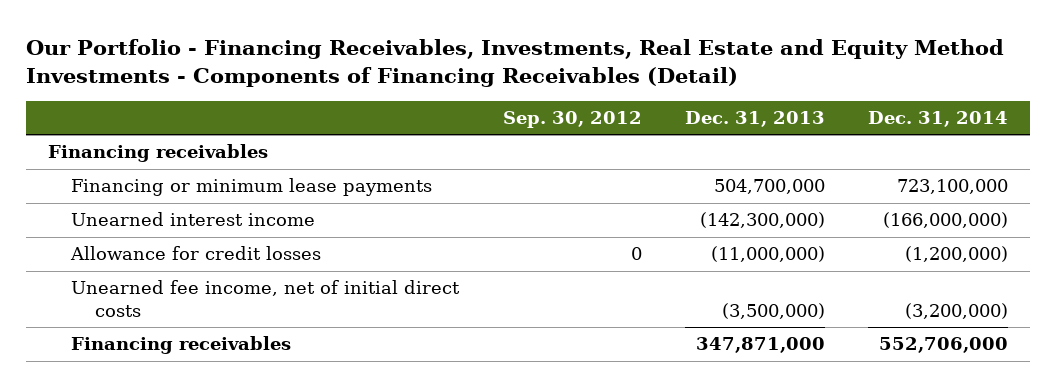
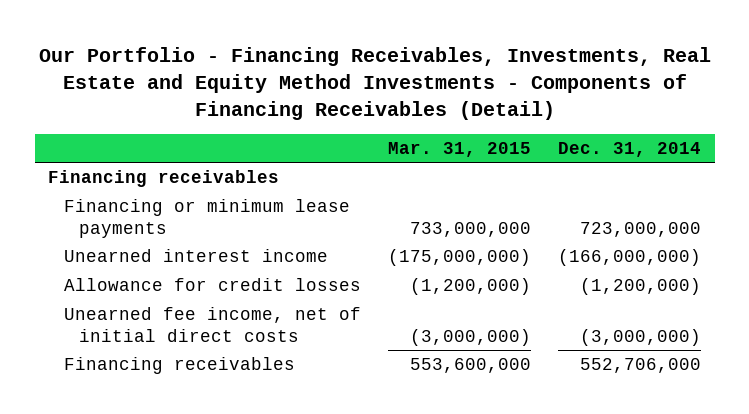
[502,111,642,129] Sep. 30, 2012 -> none
[684,111,825,128] Dec. 31, 2013 -> none
none -> [387,141,531,157] Mar. 31, 2015
[897,179,1009,195] 723,100,000 -> [580,221,702,237] 723,000,000
[905,303,1009,320] (3,200,000) -> [580,328,702,346] (3,000,000)

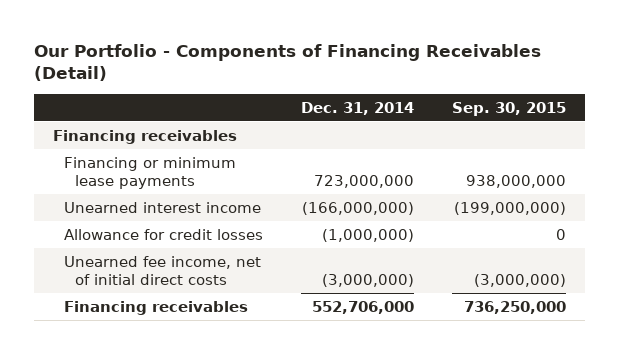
[38,46,711,121] Our Portfolio - Financing Receivables, Investments, Real Estate and Equity Method Investments - Components of Financing Receivables (Detail) -> [33,43,541,82] Our Portfolio - Components of Financing Receivables (Detail)
[387,141,531,157] Mar. 31, 2015 -> none
none -> [451,101,566,116] Sep. 30, 2015
[580,278,702,296] (1,200,000) -> [322,228,415,242] (1,000,000)

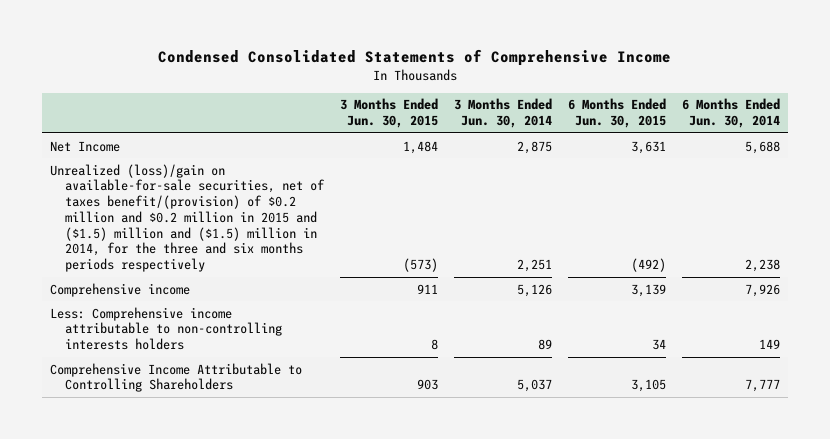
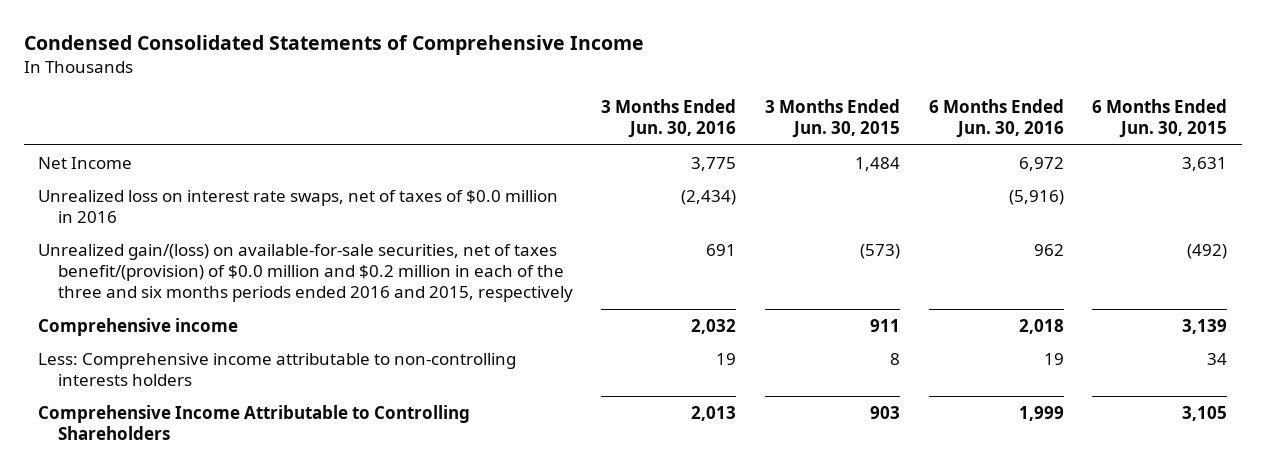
[453,98,552,129] 3 Months Ended Jun. 30, 2014 -> none
[681,98,780,129] 6 Months Ended Jun. 30, 2014 -> none
none -> [601,99,737,139] 3 Months Ended Jun. 30, 2016
none -> [928,99,1064,139] 6 Months Ended Jun. 30, 2016
none -> [37,189,558,223] Unrealized loss on interest rate swaps, net of taxes of $0.0 million in 2016
[50,163,325,273] Unrealized (loss)/gain on available-for-sale securities, net of taxes benefit/(provision) of $0.2 million and $0.2 million in 2015 and ($1.5) million and ($1.5) million in 2014, for the three and six months periods respectively -> [37,243,573,303] Unrealized gain/(loss) on available-for-sale securities, net of taxes benefit/(provision) of $0.0 million and $0.2 million in each of the three and six months periods ended 2016 and 2015, respectively

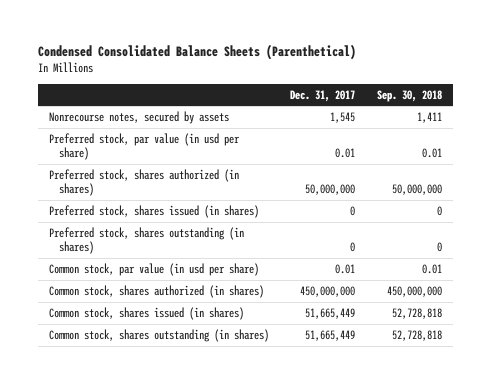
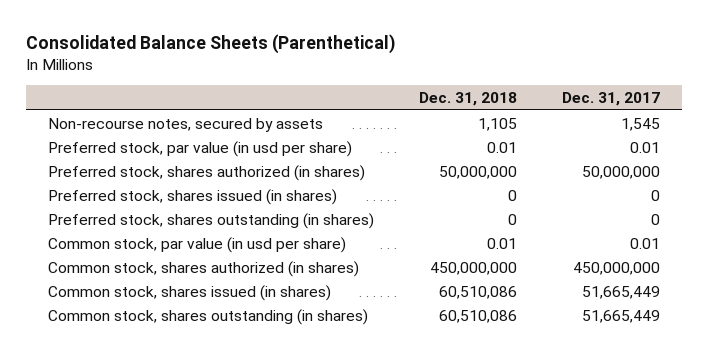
[37,43,356,60] Condensed Consolidated Balance Sheets (Parenthetical) -> [25,34,395,55] Consolidated Balance Sheets (Parenthetical)
[377,89,443,102] Sep. 30, 2018 -> none
none -> [419,92,518,107] Dec. 31, 2018
[48,111,229,125] Nonrecourse notes, secured by assets -> [48,117,324,132] Non-recourse notes, secured by assets

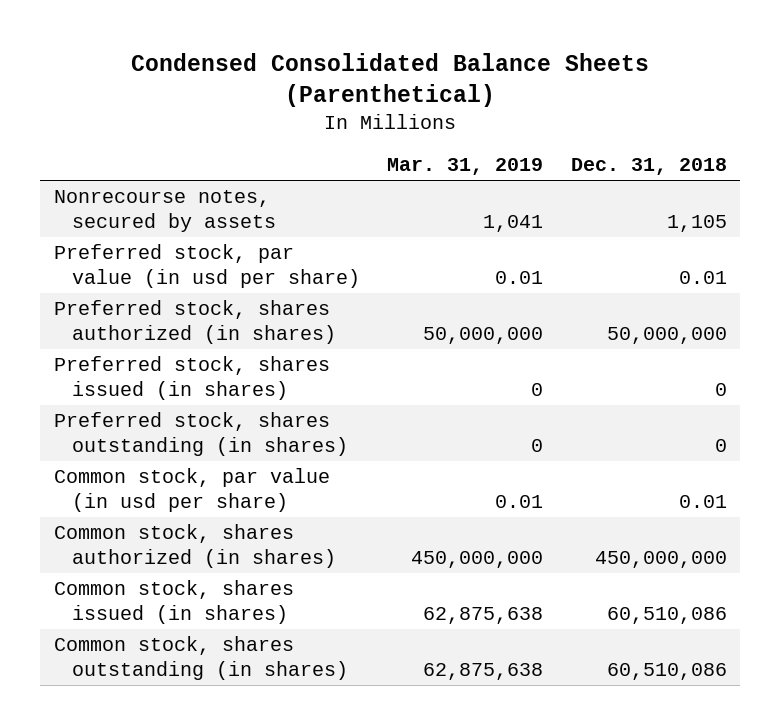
[25,34,395,55] Consolidated Balance Sheets (Parenthetical) -> [131,53,650,108] Condensed Consolidated Balance Sheets (Parenthetical)
[561,92,660,107] Dec. 31, 2017 -> none
none -> [387,158,544,176] Mar. 31, 2019
[48,117,324,132] Non-recourse notes, secured by assets -> [53,190,276,232] Nonrecourse notes, secured by assets

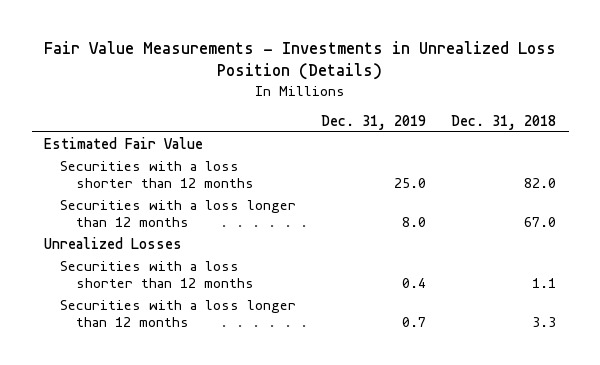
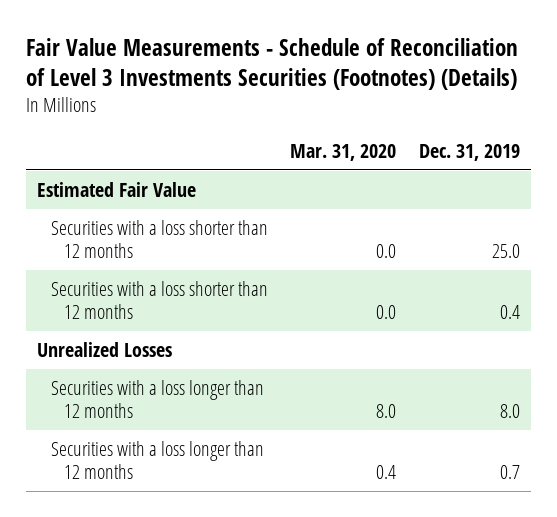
[44,41,557,81] Fair Value Measurements - Investments in Unrealized Loss Position (Details) -> [25,37,518,91] Fair Value Measurements - Schedule of Reconciliation of Level 3 Investments Securities (Footnotes) (Details)
[450,114,556,130] Dec. 31, 2018 -> none
none -> [290,143,397,161] Mar. 31, 2020
[44,236,183,249] Unrealized Losses -> [36,341,172,357] Unrealized Losses
[59,199,296,228] Securities with a loss longer than 12 months -> [50,379,264,418] Securities with a loss longer than 12 months

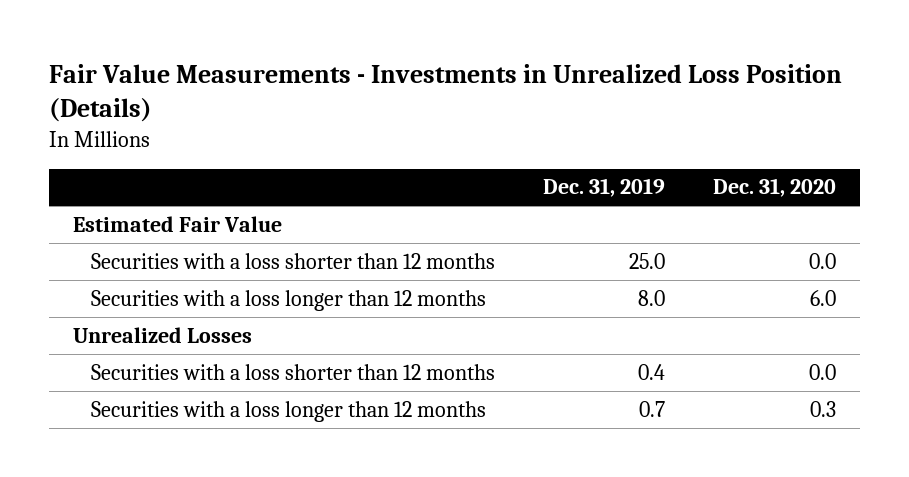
[25,37,518,91] Fair Value Measurements - Schedule of Reconciliation of Level 3 Investments Securities (Footnotes) (Details) -> [48,63,842,122] Fair Value Measurements - Investments in Unrealized Loss Position (Details)
[290,143,397,161] Mar. 31, 2020 -> none
none -> [713,178,837,198] Dec. 31, 2020
[36,341,172,357] Unrealized Losses -> [72,326,252,343] Unrealized Losses
[50,280,268,319] Securities with a loss shorter than 12 months -> [90,363,495,380] Securities with a loss shorter than 12 months

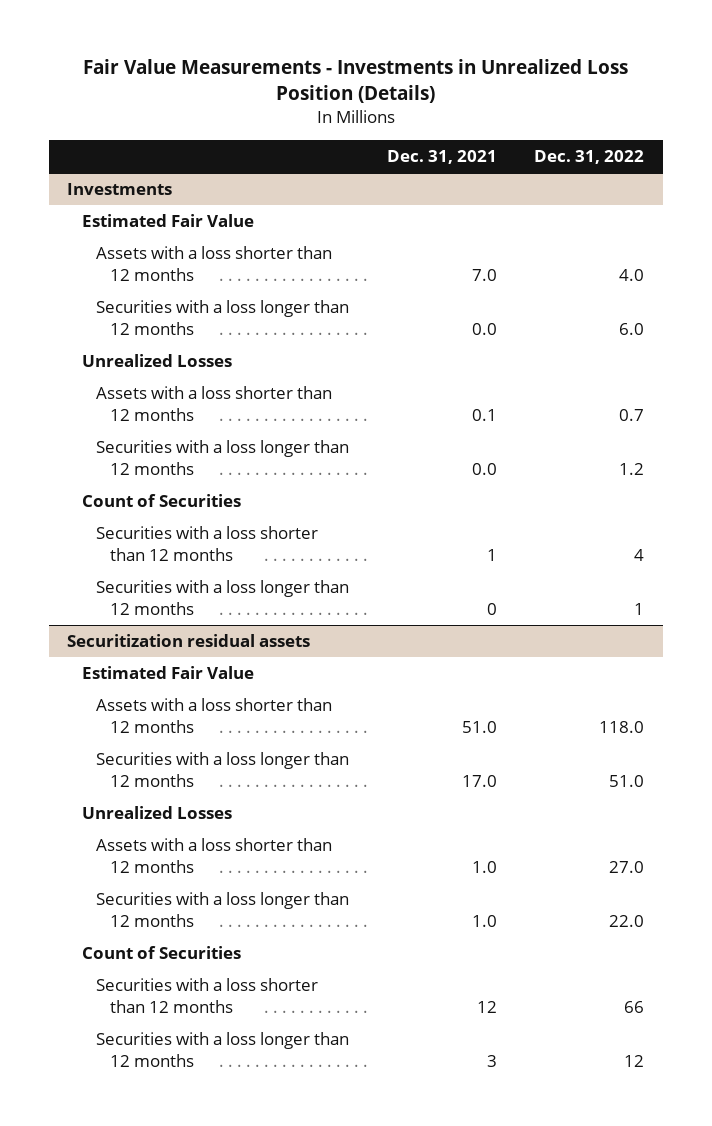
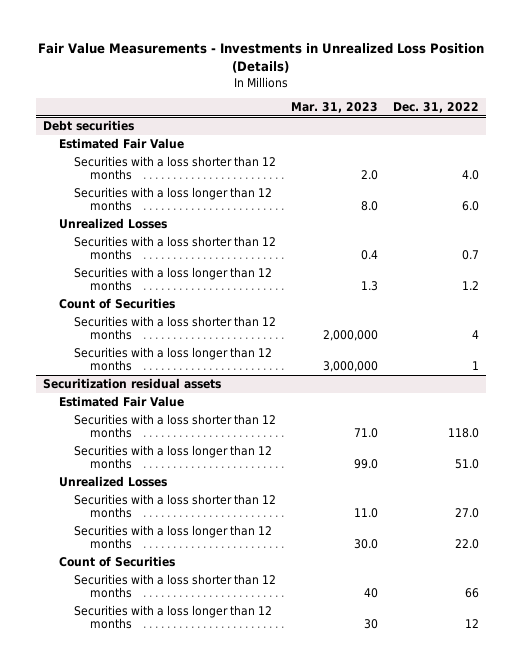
[386,149,497,164] Dec. 31, 2021 -> none
none -> [291,102,379,114] Mar. 31, 2023
[67,183,173,196] Investments -> [43,120,135,132] Debt securities
[95,246,332,281] Assets with a loss shorter than 12 months -> [74,156,277,181] Securities with a loss shorter than 12 months
[95,386,332,421] Assets with a loss shorter than 12 months -> [74,236,277,261] Securities with a loss shorter than 12 months
[95,698,332,733] Assets with a loss shorter than 12 months -> [74,414,277,439] Securities with a loss shorter than 12 months
[95,838,332,873] Assets with a loss shorter than 12 months -> [74,494,277,519] Securities with a loss shorter than 12 months

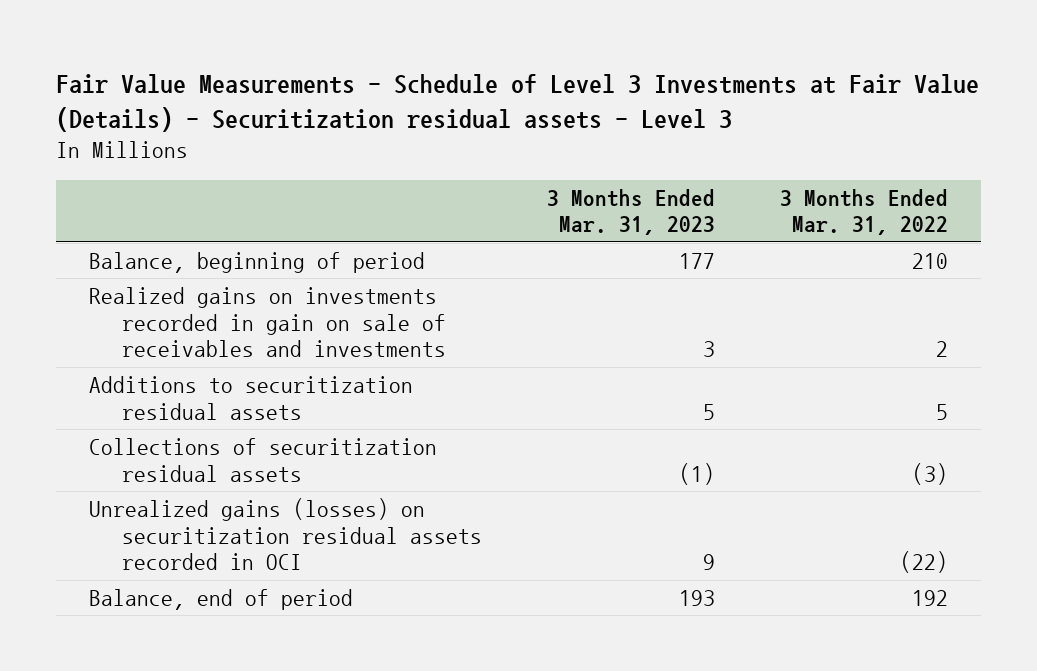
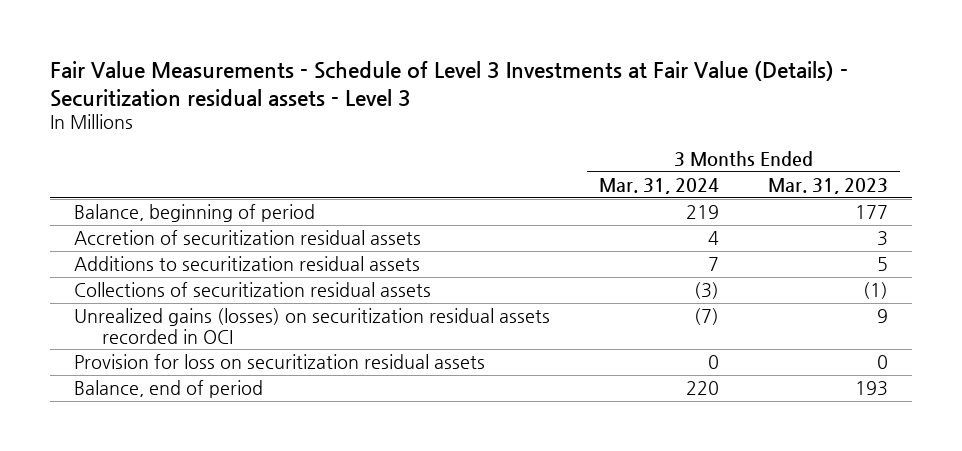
[780,188,949,236] 3 Months Ended Mar. 31, 2022 -> none
none -> [599,178,720,195] Mar. 31, 2024
[89,286,447,358] Realized gains on investments recorded in gain on sale of receivables and investments -> none
none -> [74,230,422,246] Accretion of securitization residual assets
none -> [74,354,486,370] Provision for loss on securitization residual assets

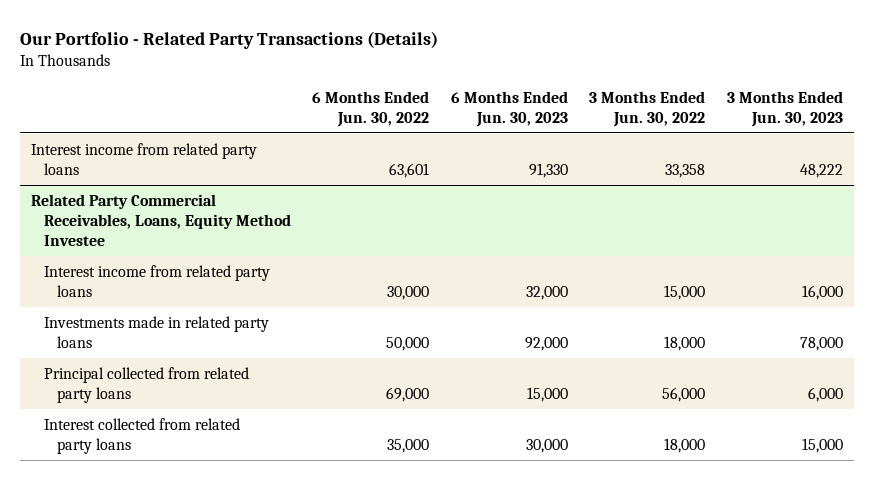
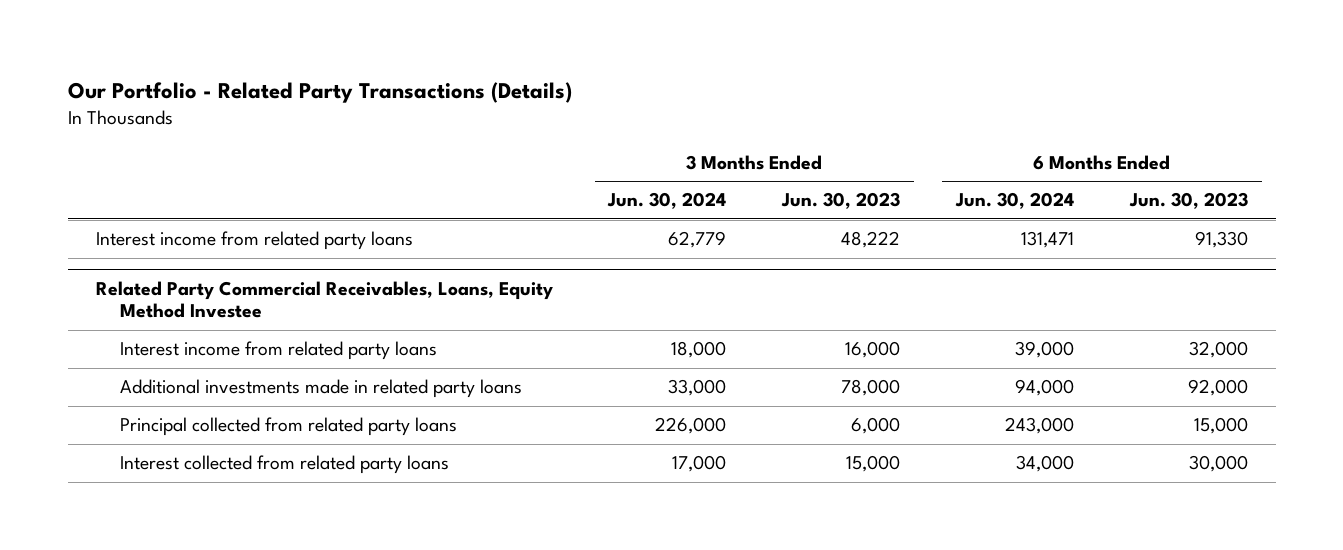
[312,90,430,127] 6 Months Ended Jun. 30, 2022 -> none
[589,90,706,127] 3 Months Ended Jun. 30, 2022 -> none
none -> [607,192,727,210] Jun. 30, 2024
none -> [955,192,1075,210] Jun. 30, 2024
[44,315,270,348] Investments made in related party loans -> [119,379,522,399] Additional investments made in related party loans

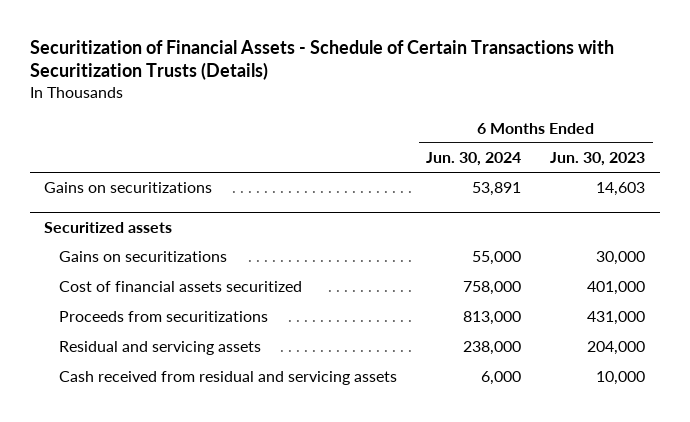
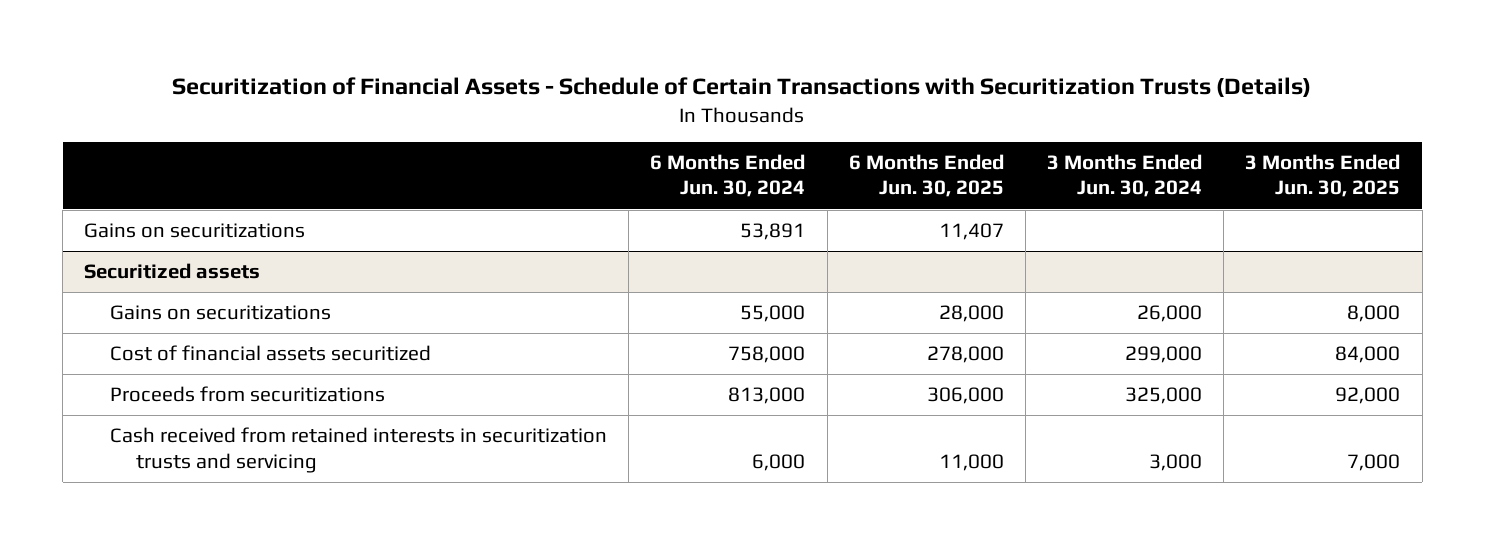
[550,152,646,167] Jun. 30, 2023 -> none
none -> [848,154,1004,198] 6 Months Ended Jun. 30, 2025
none -> [1047,154,1203,198] 3 Months Ended Jun. 30, 2024
none -> [1245,154,1401,198] 3 Months Ended Jun. 30, 2025
[59,341,262,356] Residual and servicing assets -> none
[59,371,398,386] Cash received from residual and servicing assets -> none
none -> [110,427,608,473] Cash received from retained interests in securitization trusts and servicing

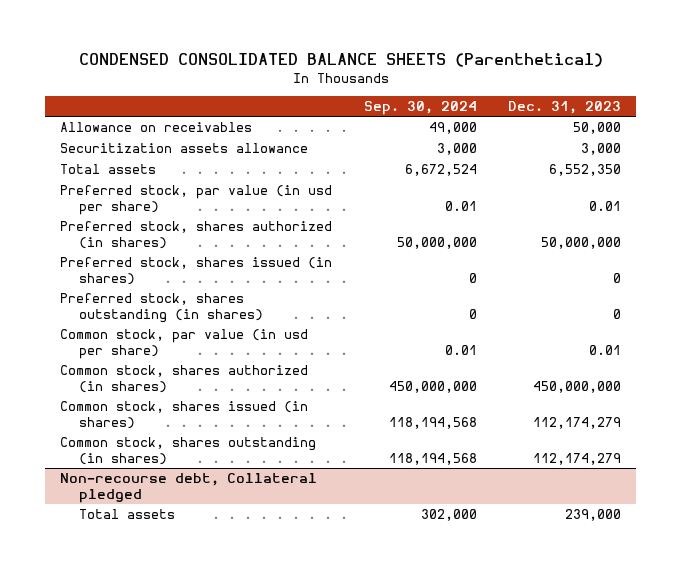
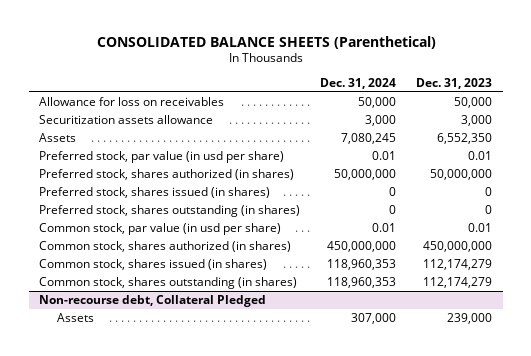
[78,53,603,68] CONDENSED CONSOLIDATED BALANCE SHEETS (Parenthetical) -> [96,35,436,49] CONSOLIDATED BALANCE SHEETS (Parenthetical)
[363,100,477,115] Sep. 30, 2024 -> none
none -> [320,78,397,90] Dec. 31, 2024
[60,122,253,133] Allowance on receivables -> [38,97,224,107] Allowance for loss on receivables
[60,164,157,175] Total assets -> [38,133,76,143] Assets
[60,473,318,503] Non-recourse debt, Collateral pledged -> [38,295,266,308] Non-recourse debt, Collateral Pledged
[79,509,176,520] Total assets -> [56,313,94,323] Assets

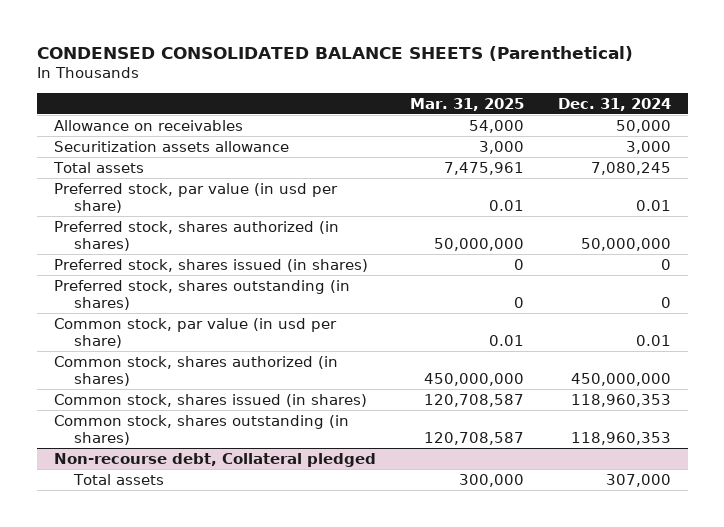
[96,35,436,49] CONSOLIDATED BALANCE SHEETS (Parenthetical) -> [36,45,633,61] CONDENSED CONSOLIDATED BALANCE SHEETS (Parenthetical)
[416,78,493,90] Dec. 31, 2023 -> none
none -> [409,97,524,111] Mar. 31, 2025
[38,97,224,107] Allowance for loss on receivables -> [53,119,243,131] Allowance on receivables
[38,133,76,143] Assets -> [52,161,144,173] Total assets
[38,295,266,308] Non-recourse debt, Collateral Pledged -> [53,452,376,467] Non-recourse debt, Collateral pledged
[56,313,94,323] Assets -> [72,473,164,485] Total assets

